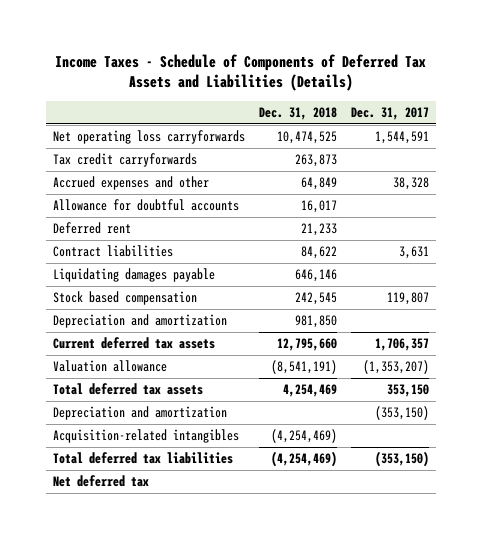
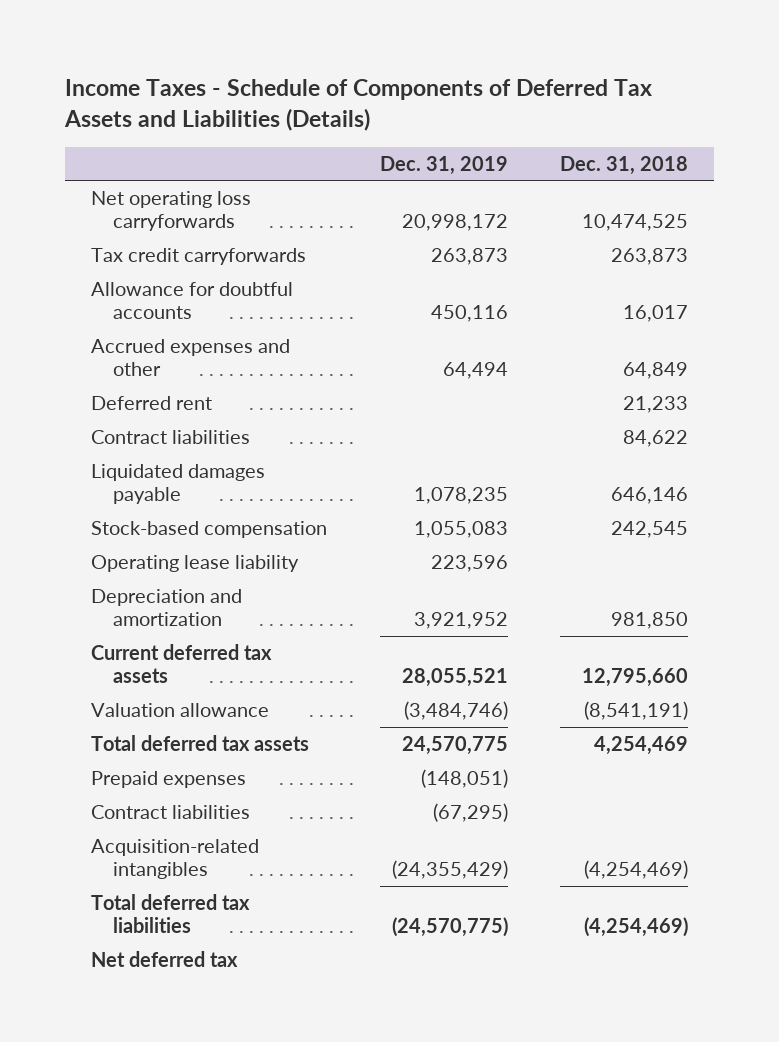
[350,106,429,120] Dec. 31, 2017 -> none
none -> [379,155,508,175] Dec. 31, 2019
[52,176,209,191] Accrued expenses and other -> [91,339,291,377] Accrued expenses and other
[52,268,215,283] Liquidating damages payable -> [91,464,266,505] Liquidated damages payable
[52,291,197,306] Stock based compensation -> [91,521,328,539] Stock-based compensation
none -> [91,555,300,573] Operating lease liability
[52,406,227,421] Depreciation and amortization -> none
none -> [91,771,247,789] Prepaid expenses
none -> [91,805,251,820] Contract liabilities

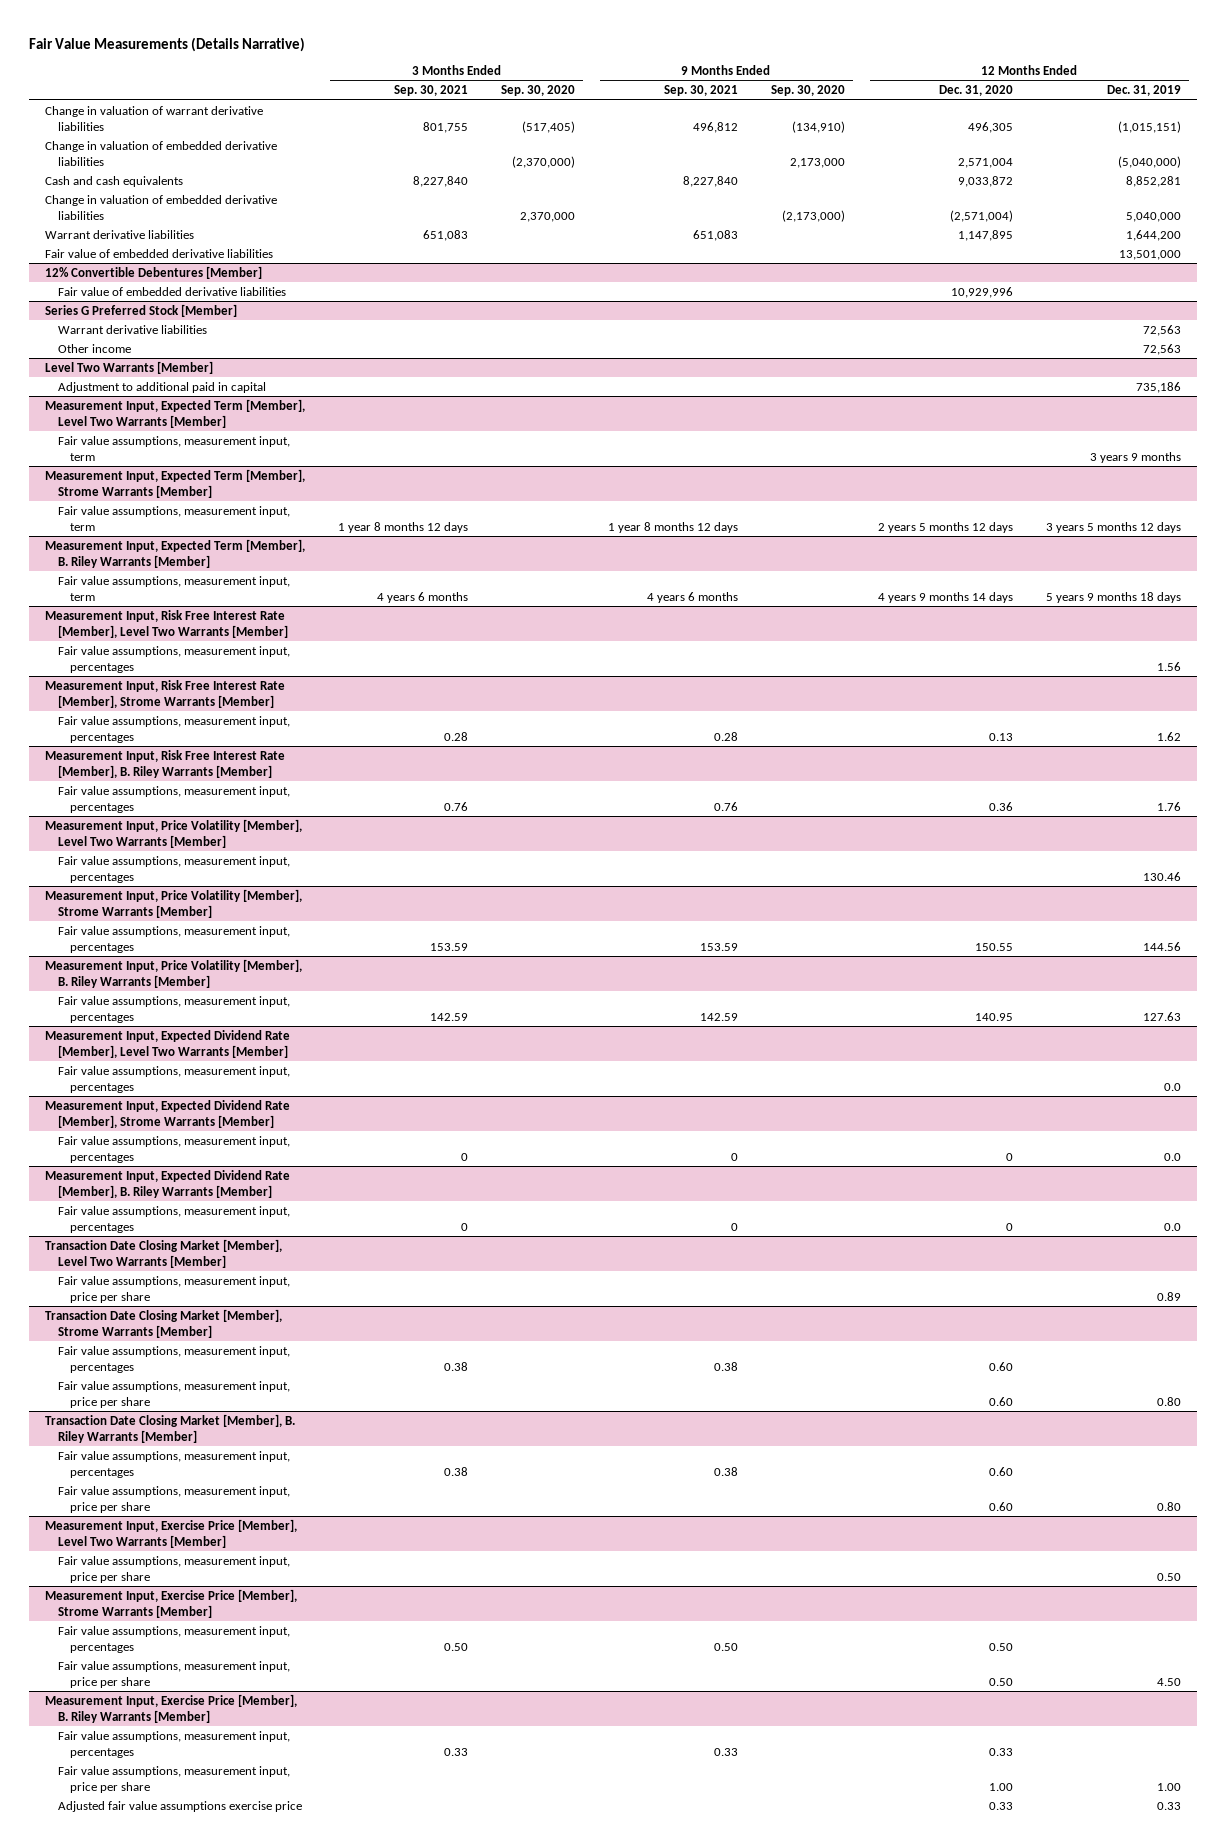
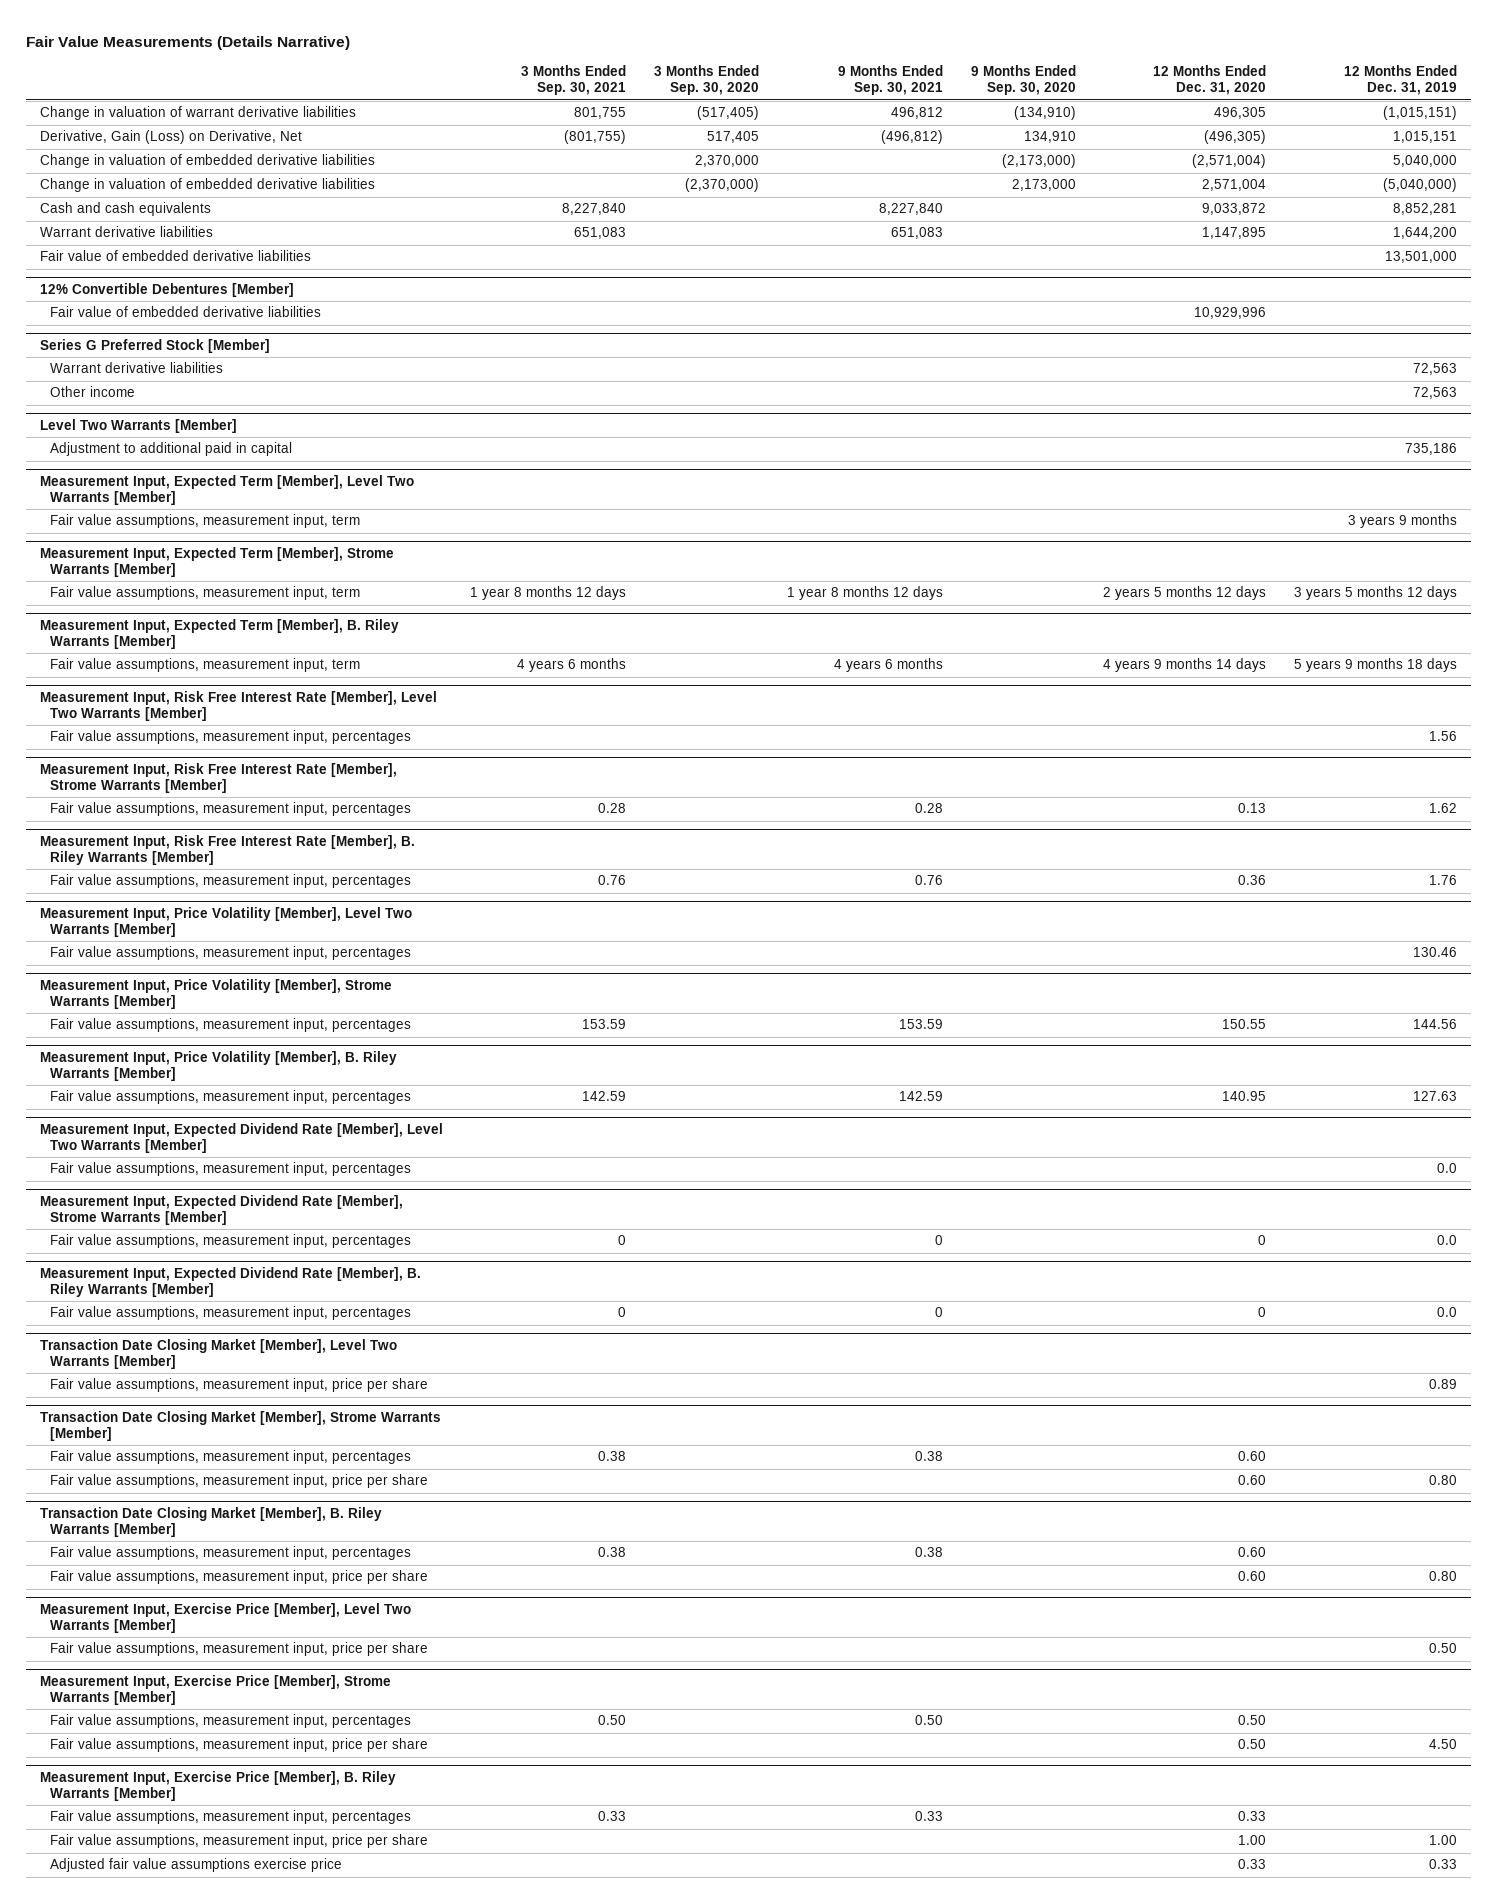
none -> [39,130,302,145] Derivative, Gain (Loss) on Derivative, Net
[45,194,278,220] Change in valuation of embedded derivative liabilities -> [39,154,375,169] Change in valuation of embedded derivative liabilities

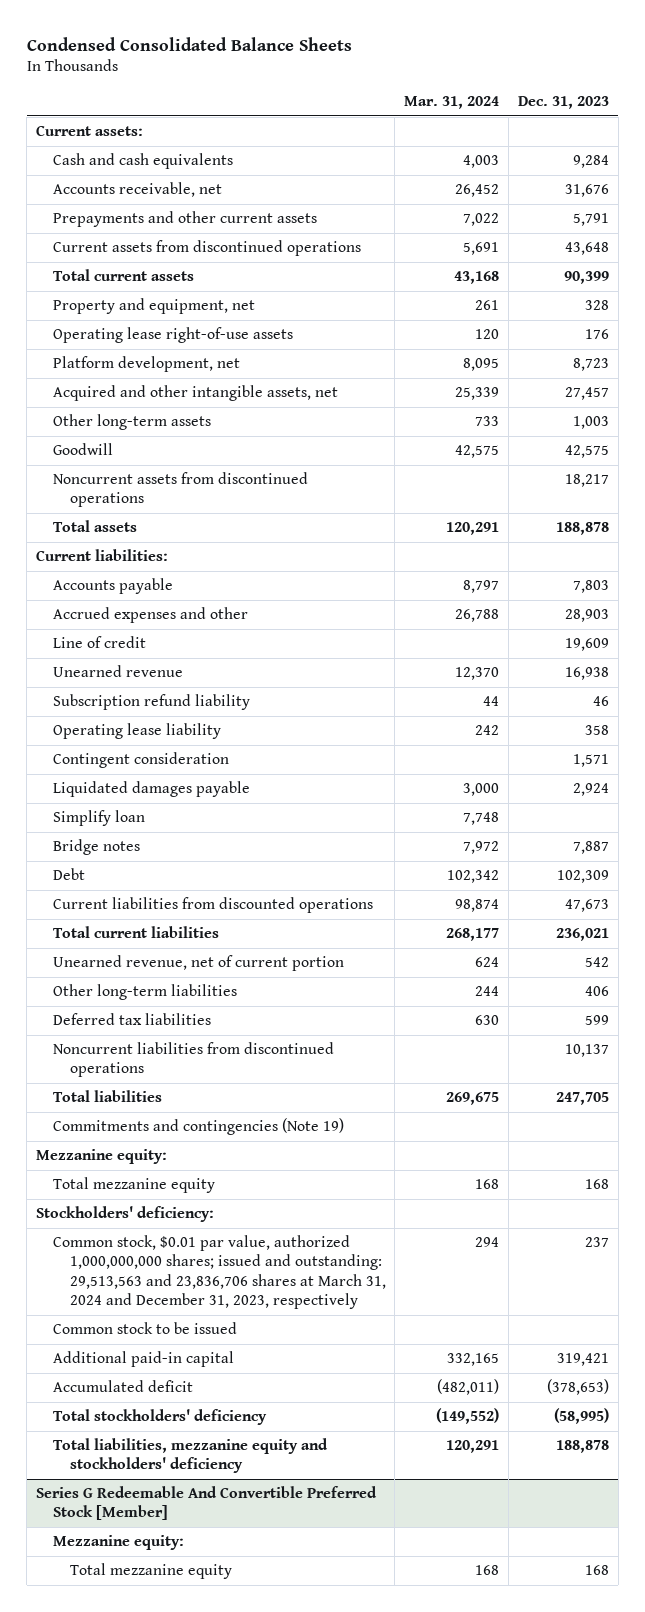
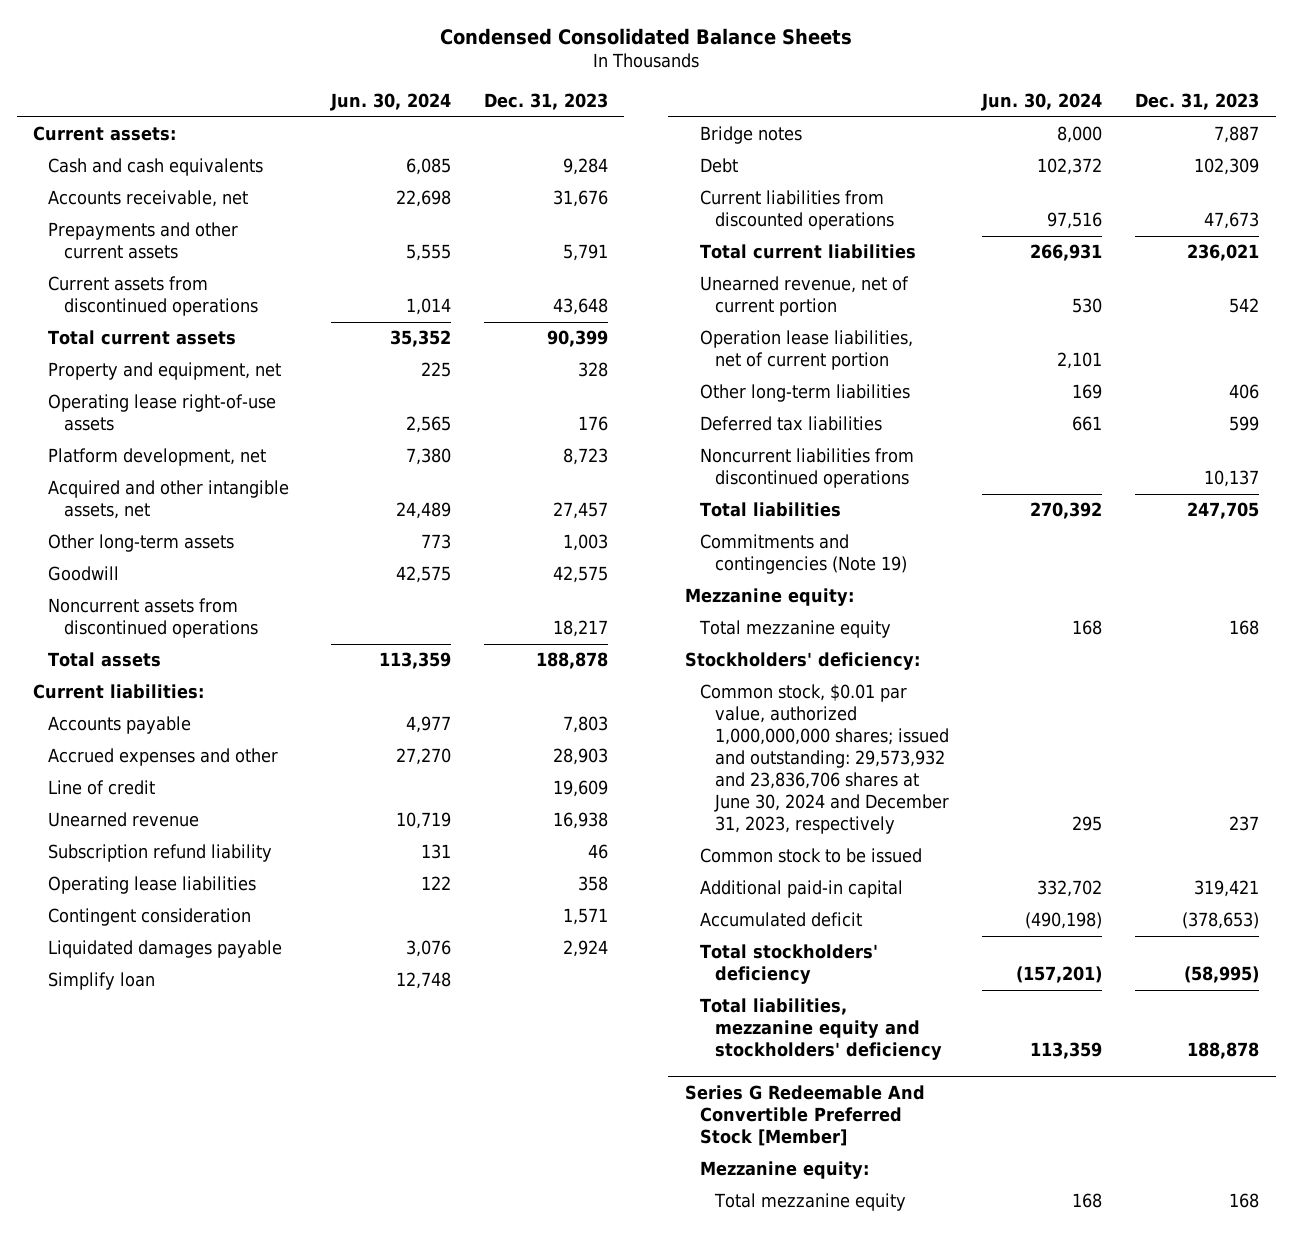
[404,96,500,110] Mar. 31, 2024 -> none
none -> [329,93,451,112] Jun. 30, 2024
[52,723,221,740] Operating lease liability -> [48,876,257,895] Operating lease liabilities
none -> [699,330,913,371] Operation lease liabilities, net of current portion
[52,1235,386,1309] Common stock, $0.01 par value, authorized 1,000,000,000 shares; issued and outstanding: 29,513,563 and 23,836,706 shares at March 31, 2024 and December 31, 2023, respectively -> [699,684,949,834] Common stock, $0.01 par value, authorized 1,000,000,000 shares; issued and outstanding: 29,573,932 and 23,836,706 shares at June 30, 2024 and December 31, 2023, respectively

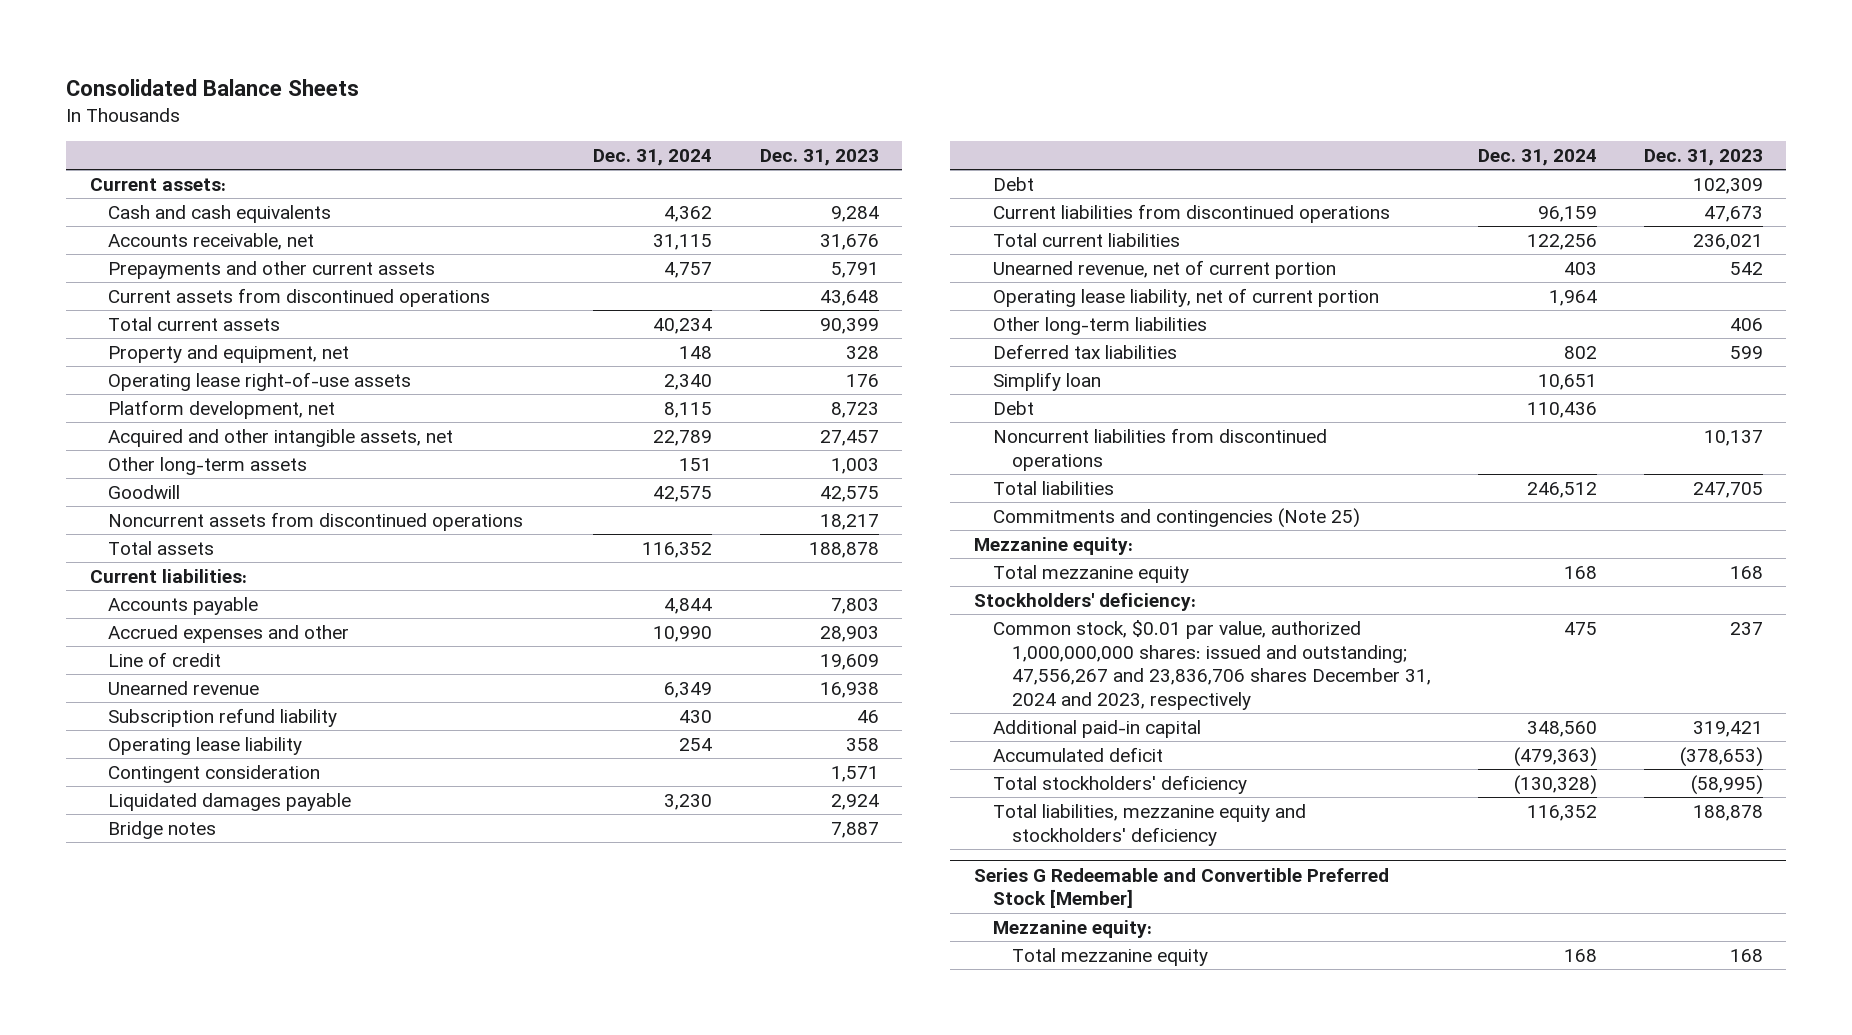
[440,27,853,45] Condensed Consolidated Balance Sheets -> [66,78,360,96] Consolidated Balance Sheets
[329,93,451,112] Jun. 30, 2024 -> none
none -> [593,149,713,167] Dec. 31, 2024
[48,876,257,895] Operating lease liabilities -> [108,737,303,756] Operating lease liability
[699,190,894,231] Current liabilities from discounted operations -> [992,204,1390,224] Current liabilities from discontinued operations
[699,330,913,371] Operation lease liabilities, net of current portion -> [992,288,1379,308] Operating lease liability, net of current portion
[48,972,156,991] Simplify loan -> [992,372,1101,392] Simplify loan
none -> [992,401,1034,416] Debt
[699,534,907,575] Commitments and contingencies (Note 19) -> [992,508,1360,529] Commitments and contingencies (Note 25)
[699,848,922,864] Common stock to be issued -> none
[699,684,949,834] Common stock, $0.01 par value, authorized 1,000,000,000 shares; issued and outstanding: 29,573,932 and 23,836,706 shares at June 30, 2024 and December 31, 2023, respectively -> [992,620,1431,710] Common stock, $0.01 par value, authorized 1,000,000,000 shares: issued and outstanding; 47,556,267 and 23,836,706 shares December 31, 2024 and 2023, respectively
[684,1085,925,1147] Series G Redeemable And Convertible Preferred Stock [Member] -> [973,867,1389,909] Series G Redeemable and Convertible Preferred Stock [Member]

